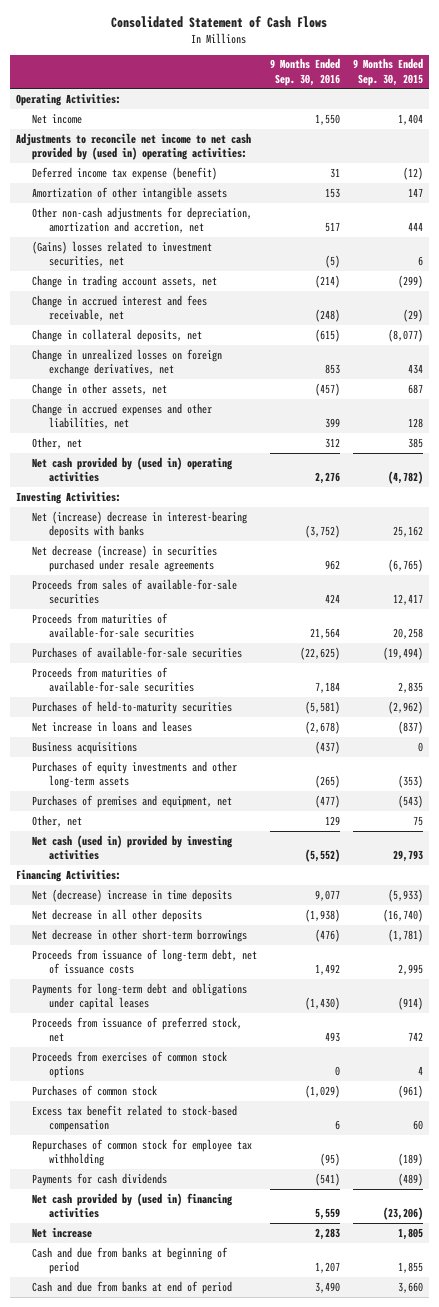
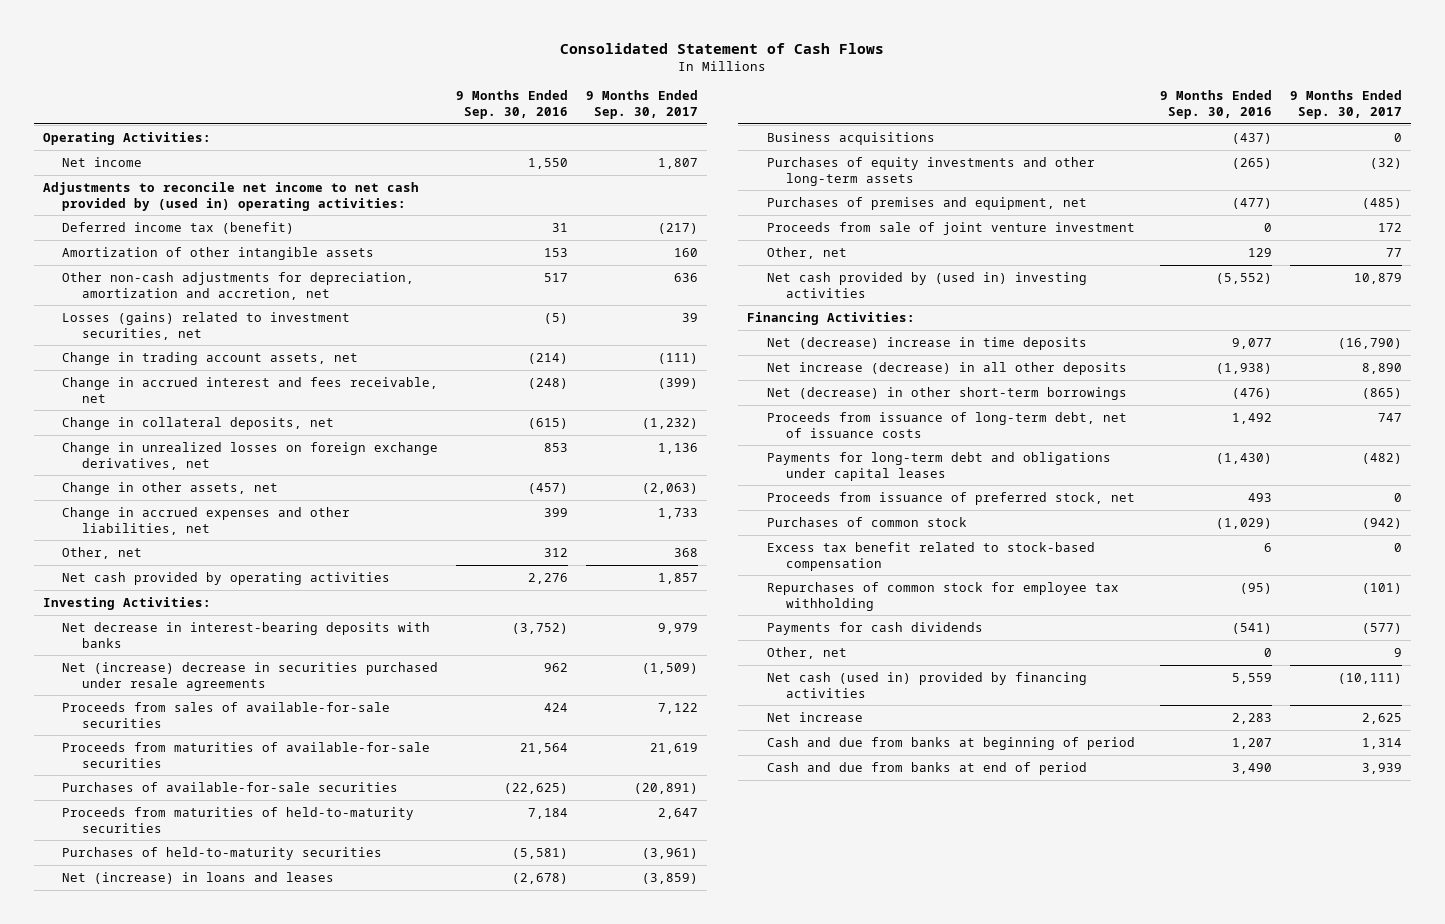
[352,58,423,86] 9 Months Ended Sep. 30, 2015 -> none
none -> [585,90,698,120] 9 Months Ended Sep. 30, 2017
[32,166,218,180] Deferred income tax expense (benefit) -> [62,221,295,234] Deferred income tax (benefit)
[32,240,213,267] (Gains) losses related to investment securities, net -> [62,311,351,340] Losses (gains) related to investment securities, net
[32,456,234,482] Net cash provided by (used in) operating activities -> [62,571,391,585] Net cash provided by operating activities
[32,510,248,538] Net (increase) decrease in interest-bearing deposits with banks -> [62,621,431,648] Net decrease in interest-bearing deposits with banks
[32,544,218,572] Net decrease (increase) in securities purchased under resale agreements -> [62,661,439,691] Net (increase) decrease in securities purchased under resale agreements
[32,666,194,692] Proceeds from maturities of available-for-sale securities -> [62,806,415,833] Proceeds from maturities of held-to-maturity securities
[32,720,193,732] Net increase in loans and leases -> [62,871,335,884] Net (increase) in loans and leases
none -> [766,221,1135,235] Proceeds from sale of joint venture investment
[32,834,234,860] Net cash (used in) provided by investing activities -> [766,271,1087,298] Net cash provided by (used in) investing activities
[32,908,203,922] Net decrease in all other deposits -> [766,361,1127,375] Net increase (decrease) in all other deposits
[32,928,248,942] Net decrease in other short-term borrowings -> [766,386,1127,400] Net (decrease) in other short-term borrowings
[32,1050,228,1078] Proceeds from exercises of common stock options -> none
none -> [766,646,847,659] Other, net
[32,1192,234,1218] Net cash provided by (used in) financing activities -> [766,671,1087,698] Net cash (used in) provided by financing activities

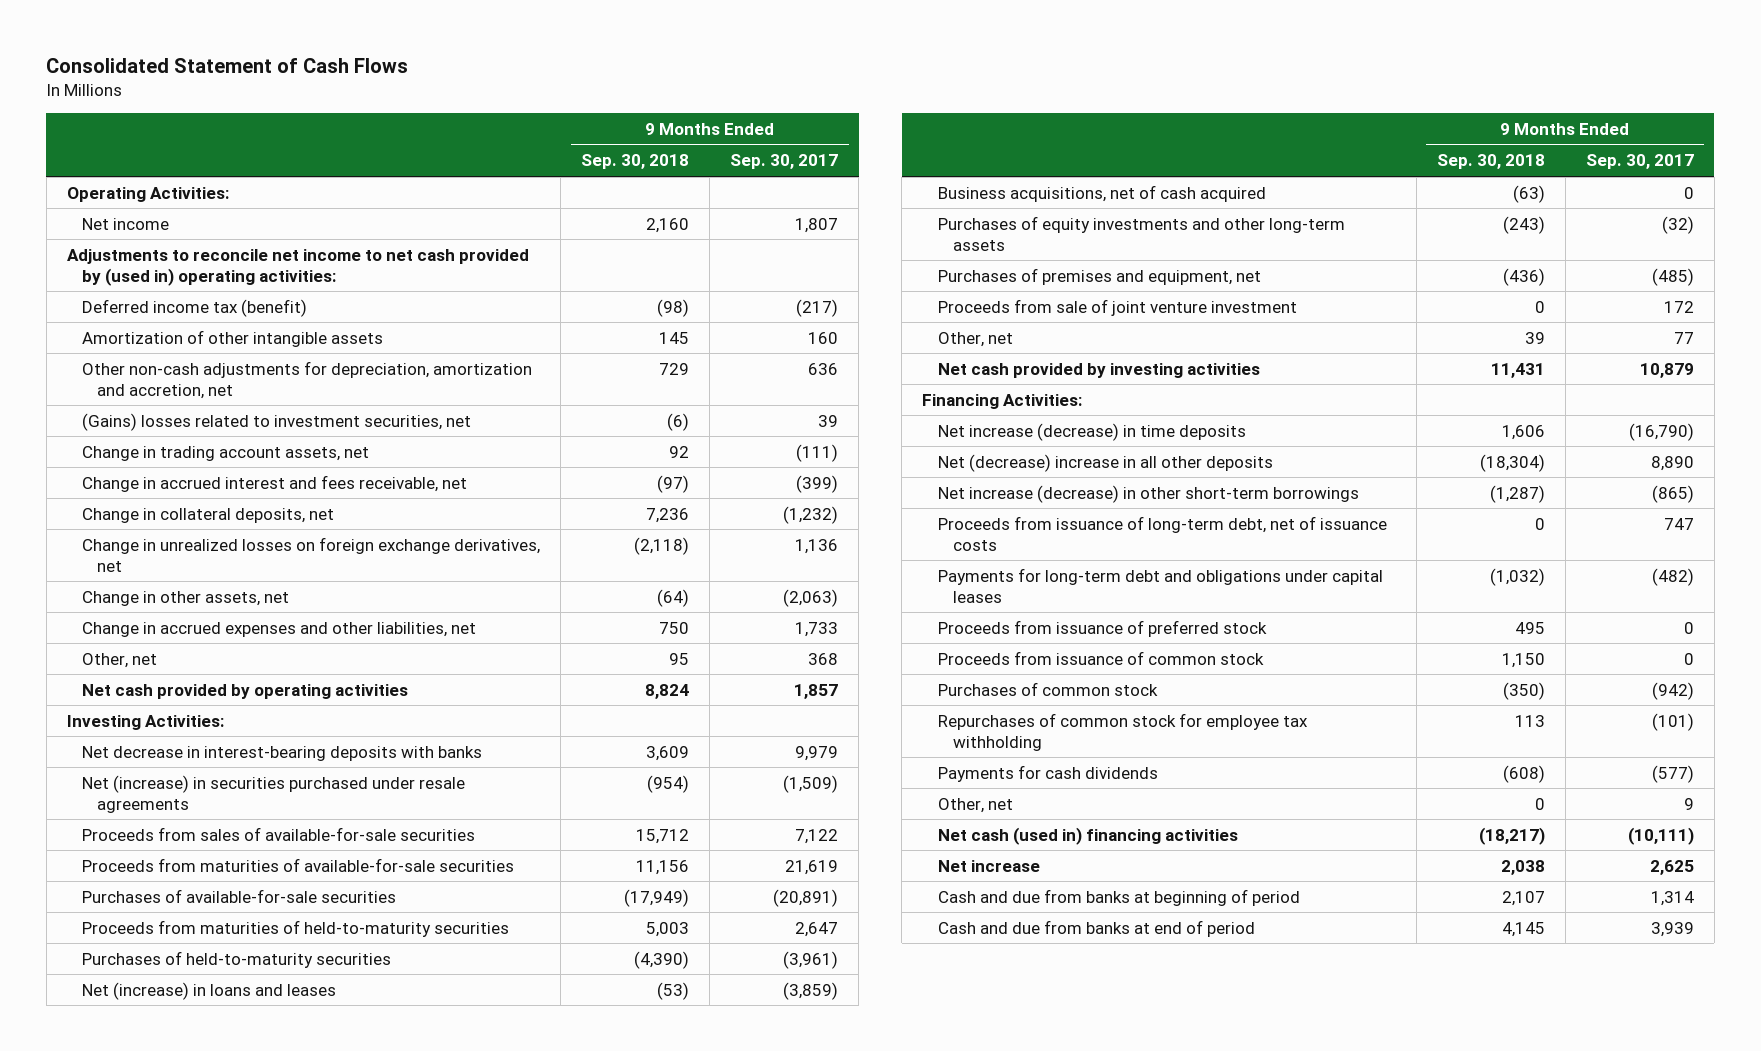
[456,90,569,120] 9 Months Ended Sep. 30, 2016 -> none
none -> [581,154,690,170] Sep. 30, 2018
[62,311,351,340] Losses (gains) related to investment securities, net -> [81,412,471,431] (Gains) losses related to investment securities, net
[62,661,439,691] Net (increase) decrease in securities purchased under resale agreements -> [81,774,465,813] Net (increase) in securities purchased under resale agreements
[766,131,935,145] Business acquisitions -> [937,184,1266,202] Business acquisitions, net of cash acquired
[766,271,1087,298] Net cash provided by (used in) investing activities -> [937,362,1260,378] Net cash provided by investing activities
[766,336,1087,350] Net (decrease) increase in time deposits -> [937,422,1246,441] Net increase (decrease) in time deposits
[766,361,1127,375] Net increase (decrease) in all other deposits -> [937,453,1273,472] Net (decrease) increase in all other deposits
[766,386,1127,400] Net (decrease) in other short-term borrowings -> [937,484,1359,503] Net increase (decrease) in other short-term borrowings
[766,491,1135,505] Proceeds from issuance of preferred stock, net -> [937,619,1267,637] Proceeds from issuance of preferred stock
none -> [937,650,1264,665] Proceeds from issuance of common stock
[766,541,1095,571] Excess tax benefit related to stock-based compensation -> none
[766,671,1087,698] Net cash (used in) provided by financing activities -> [937,826,1238,845] Net cash (used in) financing activities

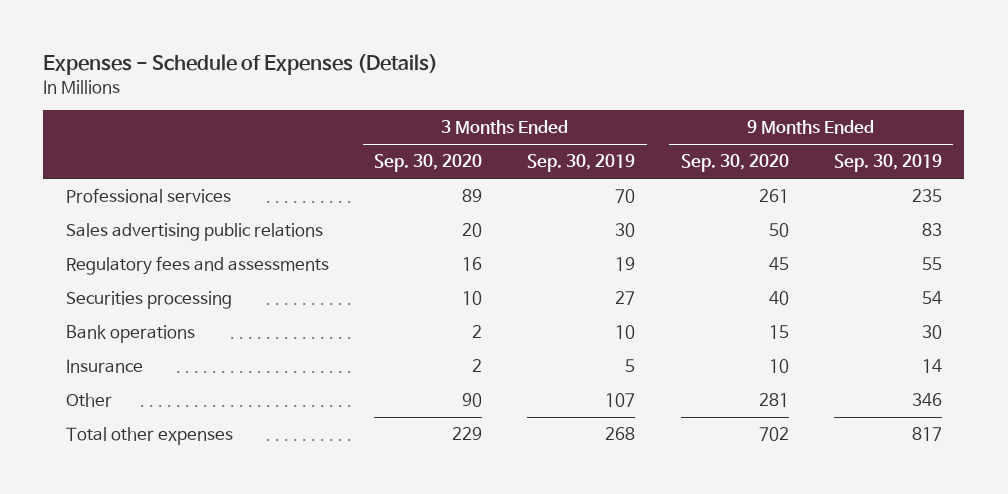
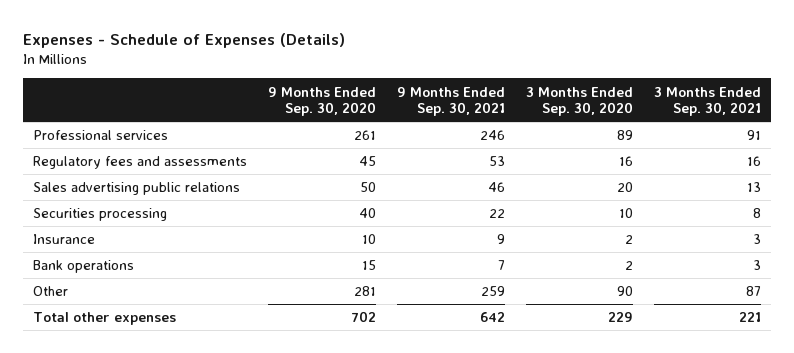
[527,154,636,173] Sep. 30, 2019 -> none
[833,154,942,173] Sep. 30, 2019 -> none
none -> [397,86,506,116] 9 Months Ended Sep. 30, 2021
none -> [653,86,761,116] 3 Months Ended Sep. 30, 2021
[66,223,324,242] Sales advertising public relations -> [33,182,241,196] Sales advertising public relations
[66,325,196,344] Bank operations -> [33,260,135,274] Bank operations

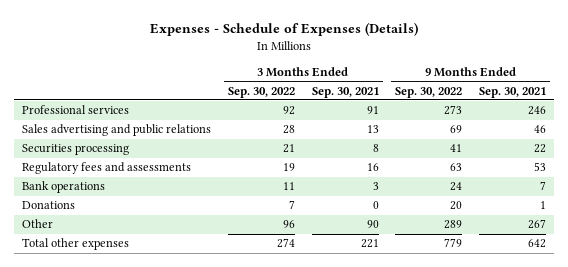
[268,86,377,116] 9 Months Ended Sep. 30, 2020 -> none
[525,86,633,116] 3 Months Ended Sep. 30, 2020 -> none
none -> [228,86,296,98] Sep. 30, 2022
none -> [395,86,463,98] Sep. 30, 2022
[33,182,241,196] Sales advertising public relations -> [22,124,212,137] Sales advertising and public relations
[33,234,96,245] Insurance -> none
[33,156,248,170] Regulatory fees and assessments -> [22,162,192,175] Regulatory fees and assessments
none -> [22,201,76,210] Donations
[481,286,506,297] 259 -> [528,219,547,230] 267
[745,286,761,297] 87 -> [366,220,379,229] 90

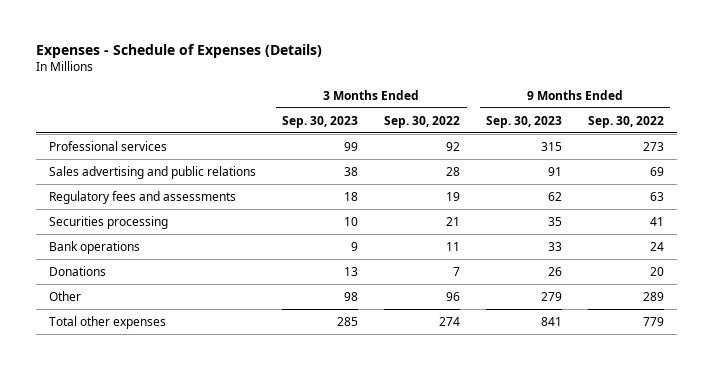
[311,86,379,98] Sep. 30, 2021 -> none
[479,86,547,98] Sep. 30, 2021 -> none
none -> [282,115,359,128] Sep. 30, 2023
none -> [486,115,563,128] Sep. 30, 2023
[22,144,130,156] Securities processing -> [49,215,169,229] Securities processing

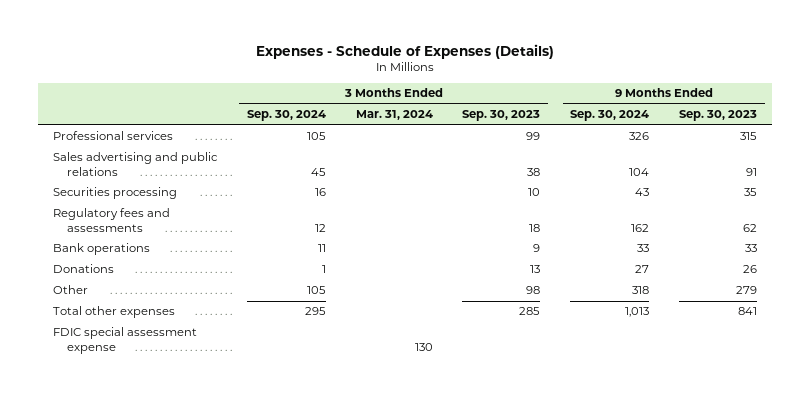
[384,115,461,128] Sep. 30, 2022 -> none
[587,115,664,128] Sep. 30, 2022 -> none
none -> [246,110,326,122] Sep. 30, 2024
none -> [355,110,433,121] Mar. 31, 2024
none -> [570,110,650,122] Sep. 30, 2024
[49,190,237,204] Regulatory fees and assessments -> [52,208,170,232] Regulatory fees and assessments
none -> [52,327,197,354] FDIC special assessment expense

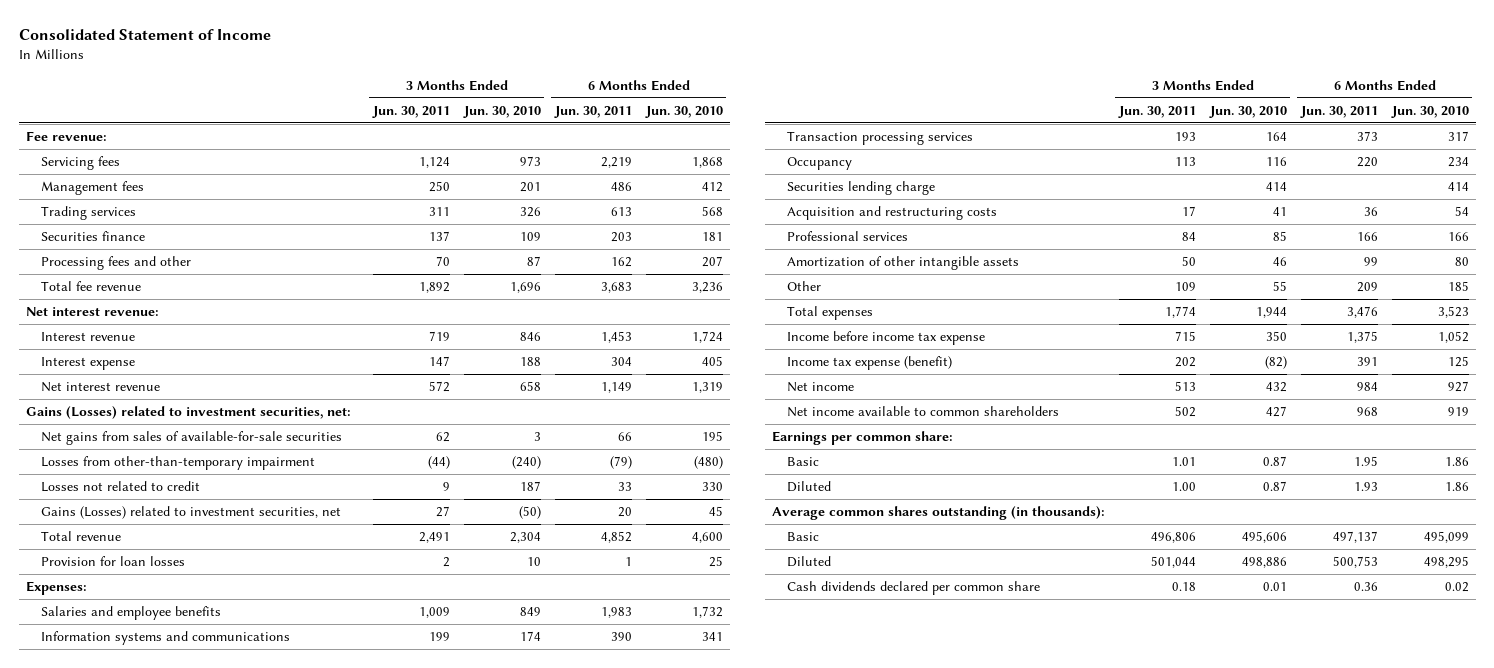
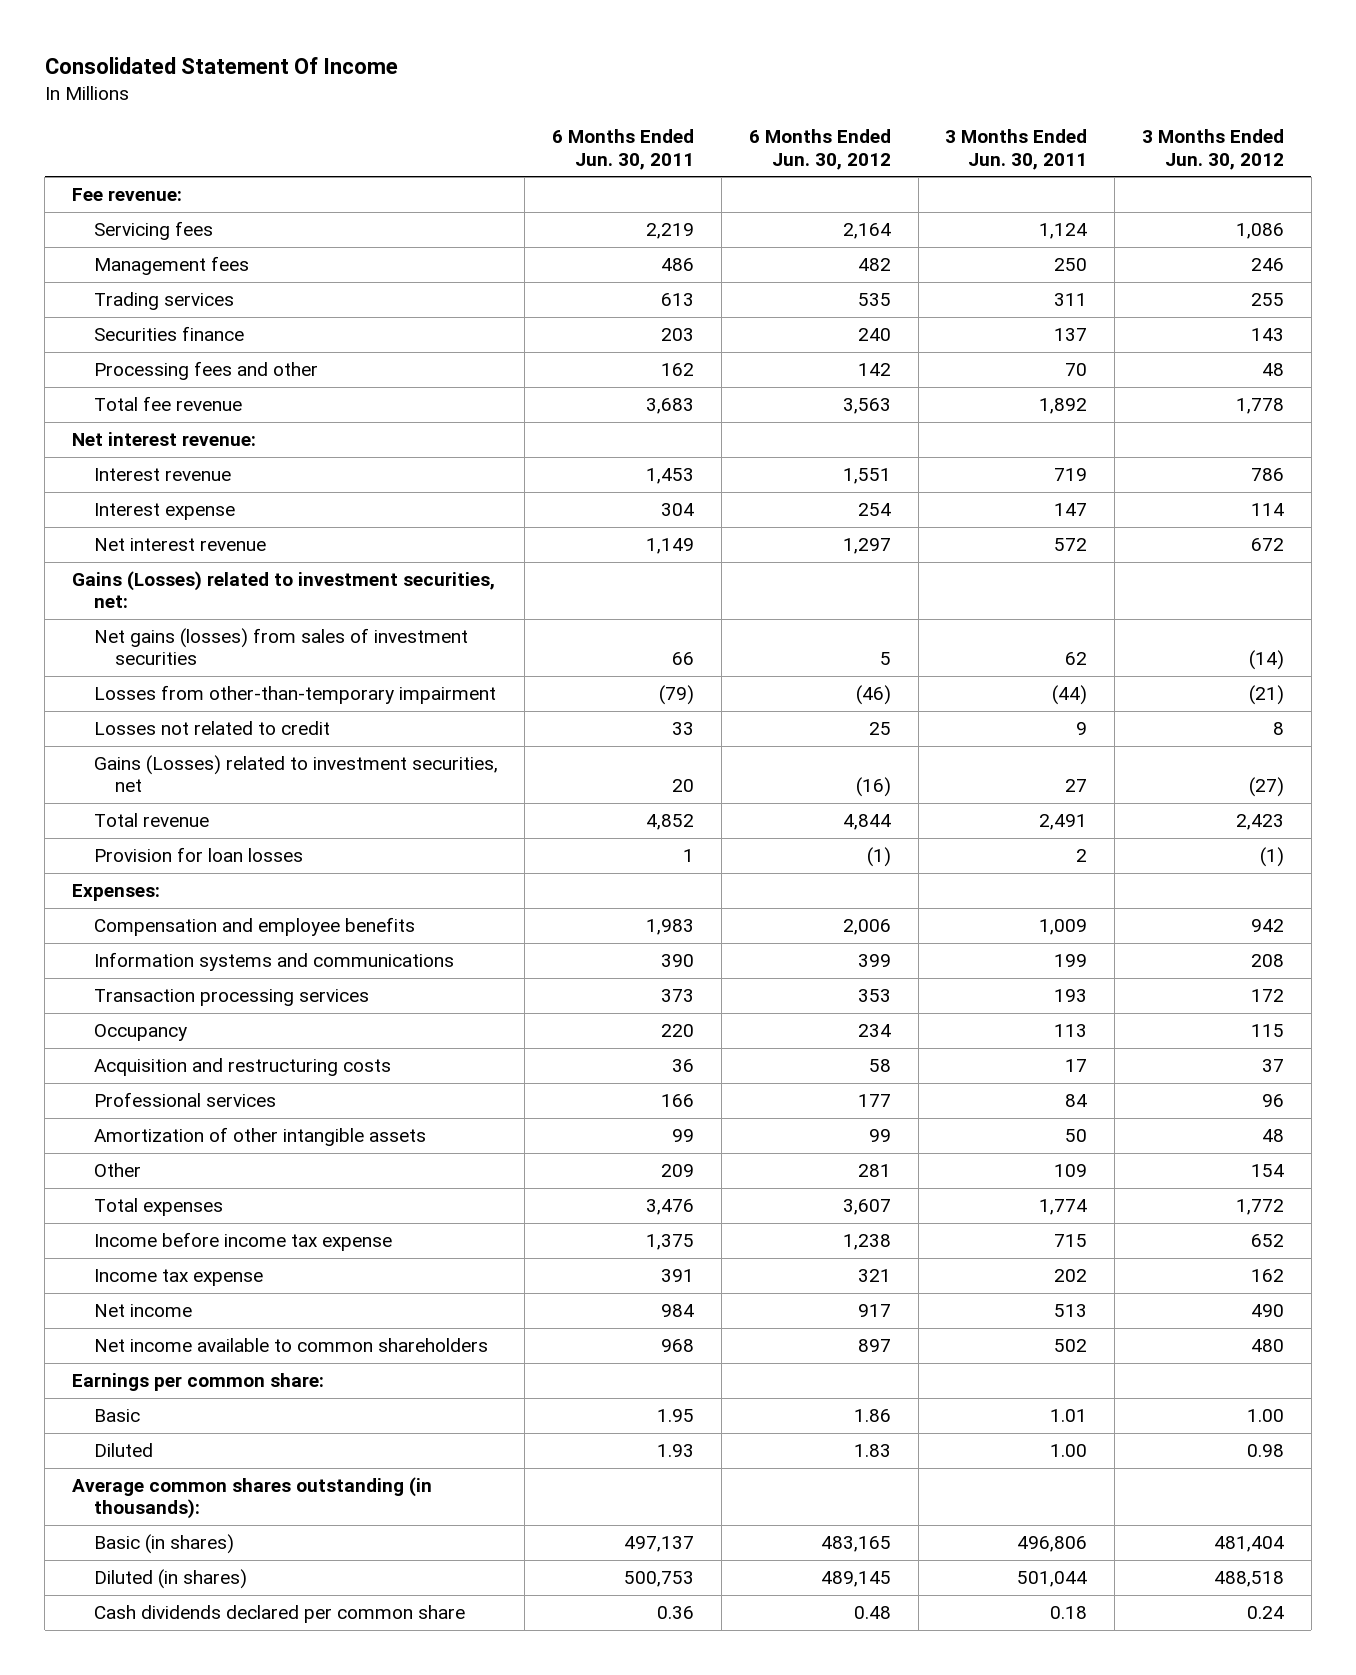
[18,29,271,41] Consolidated Statement of Income -> [44,57,398,75] Consolidated Statement Of Income
[462,105,541,118] Jun. 30, 2010 -> none
[644,105,723,118] Jun. 30, 2010 -> none
none -> [748,129,891,170] 6 Months Ended Jun. 30, 2012
none -> [1142,129,1285,170] 3 Months Ended Jun. 30, 2012
[40,431,342,446] Net gains from sales of available-for-sale securities -> [93,628,468,666] Net gains (losses) from sales of investment securities
[40,606,221,621] Salaries and employee benefits -> [93,917,415,937] Compensation and employee benefits
[786,181,935,196] Securities lending charge -> none
[786,356,952,371] Income tax expense (benefit) -> [93,1269,263,1287] Income tax expense
[786,532,819,542] Basic -> [93,1534,234,1555] Basic (in shares)
[786,556,831,568] Diluted -> [93,1569,247,1590] Diluted (in shares)

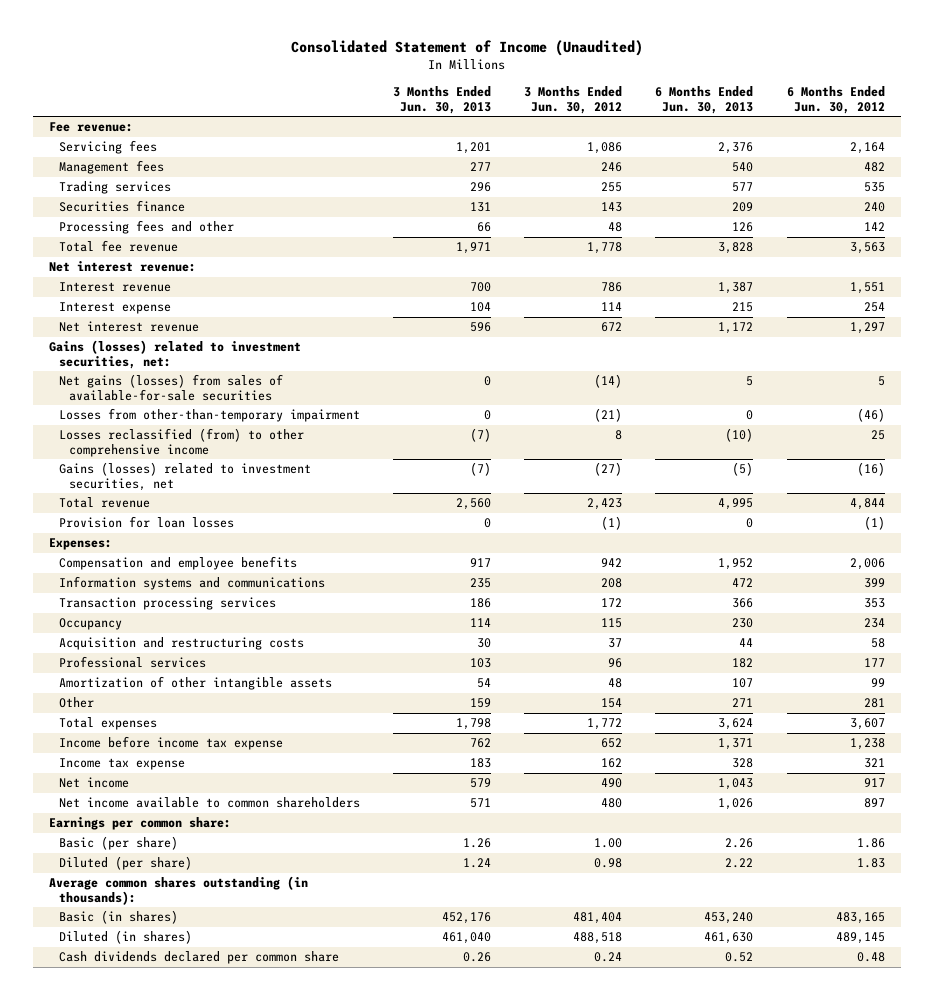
[44,57,398,75] Consolidated Statement Of Income -> [290,40,643,57] Consolidated Statement of Income (Unaudited)
[552,129,695,170] 6 Months Ended Jun. 30, 2011 -> none
[945,129,1088,170] 3 Months Ended Jun. 30, 2011 -> none
none -> [393,86,492,114] 3 Months Ended Jun. 30, 2013
none -> [655,86,754,114] 6 Months Ended Jun. 30, 2013
[71,571,495,609] Gains (Losses) related to investment securities, net: -> [49,340,302,369] Gains (losses) related to investment securities, net:
[93,628,468,666] Net gains (losses) from sales of investment securities -> [59,374,284,401] Net gains (losses) from sales of available-for-sale securities
[93,721,330,736] Losses not related to credit -> [59,428,305,457] Losses reclassified (from) to other comprehensive income
[93,755,498,793] Gains (Losses) related to investment securities, net -> [59,462,312,491] Gains (losses) related to investment securities, net
[93,1409,140,1423] Basic -> [59,836,179,851] Basic (per share)
[93,1443,153,1458] Diluted -> [59,856,193,871] Diluted (per share)

